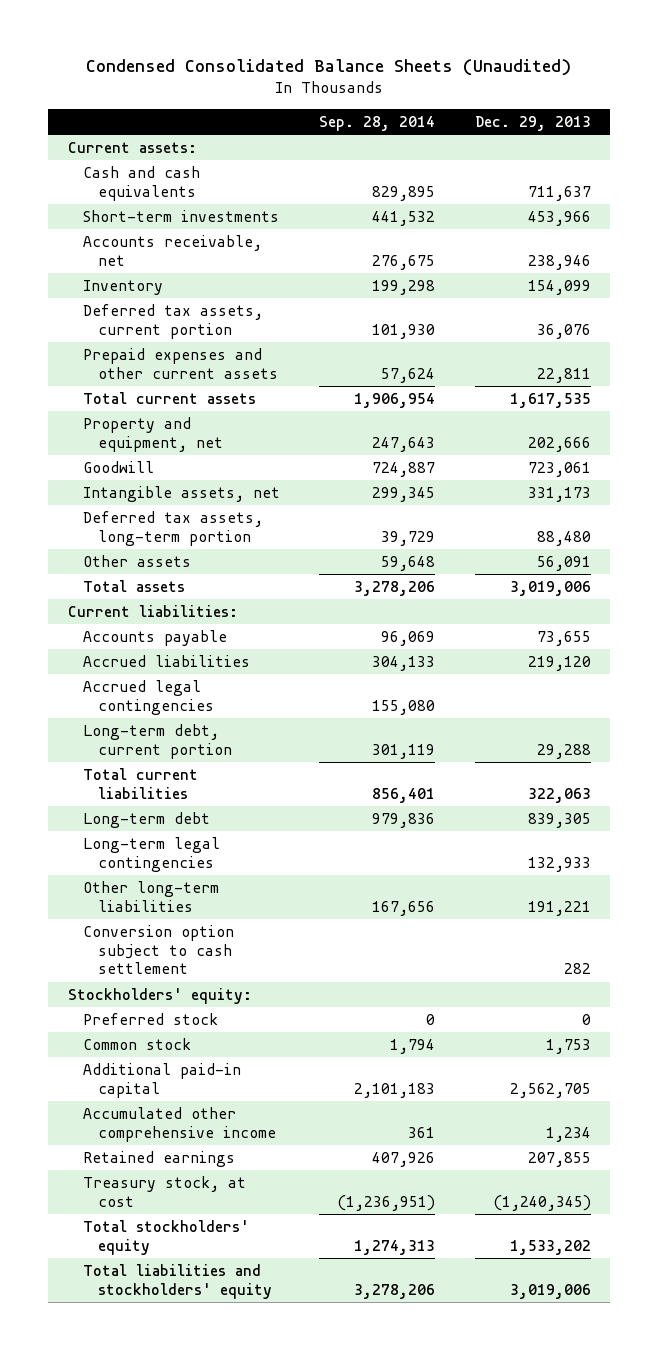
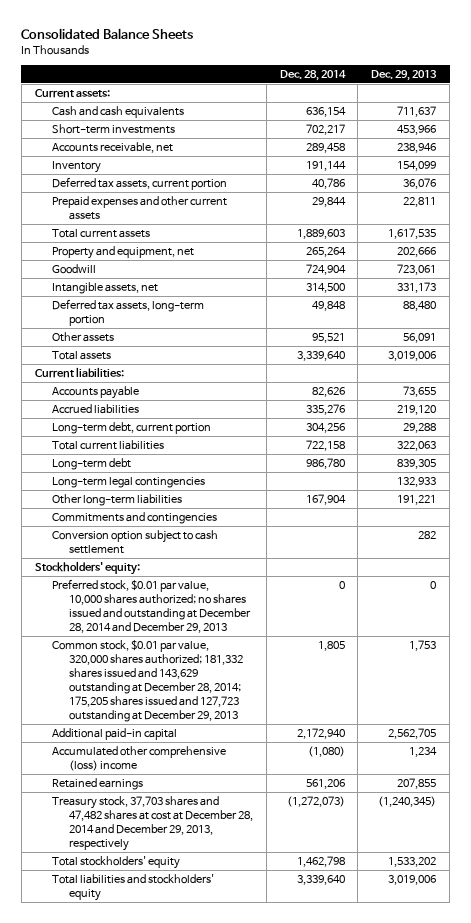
[86,59,572,77] Condensed Consolidated Balance Sheets (Unaudited) -> [21,27,194,39] Consolidated Balance Sheets
[319,115,436,131] Sep. 28, 2014 -> none
none -> [279,69,346,81] Dec. 28, 2014
[82,679,214,715] Accrued legal contingencies -> none
none -> [51,512,217,525] Commitments and contingencies
[82,1012,218,1025] Preferred stock -> [51,579,251,633] Preferred stock, $0.01 par value, 10,000 shares authorized; no shares issued and outstanding at December 28, 2014 and December 29, 2013
[82,1037,191,1050] Common stock -> [51,640,243,722] Common stock, $0.01 par value, 320,000 shares authorized; 181,332 shares issued and 143,629 outstanding at December 28, 2014; 175,205 shares issued and 127,723 outstanding at December 29, 2013
[82,1106,276,1142] Accumulated other comprehensive income -> [51,746,226,772] Accumulated other comprehensive (loss) income
[82,1175,246,1207] Treasury stock, at cost -> [51,796,253,851] Treasury stock, 37,703 shares and 47,482 shares at cost at December 28, 2014 and December 29, 2013, respectively

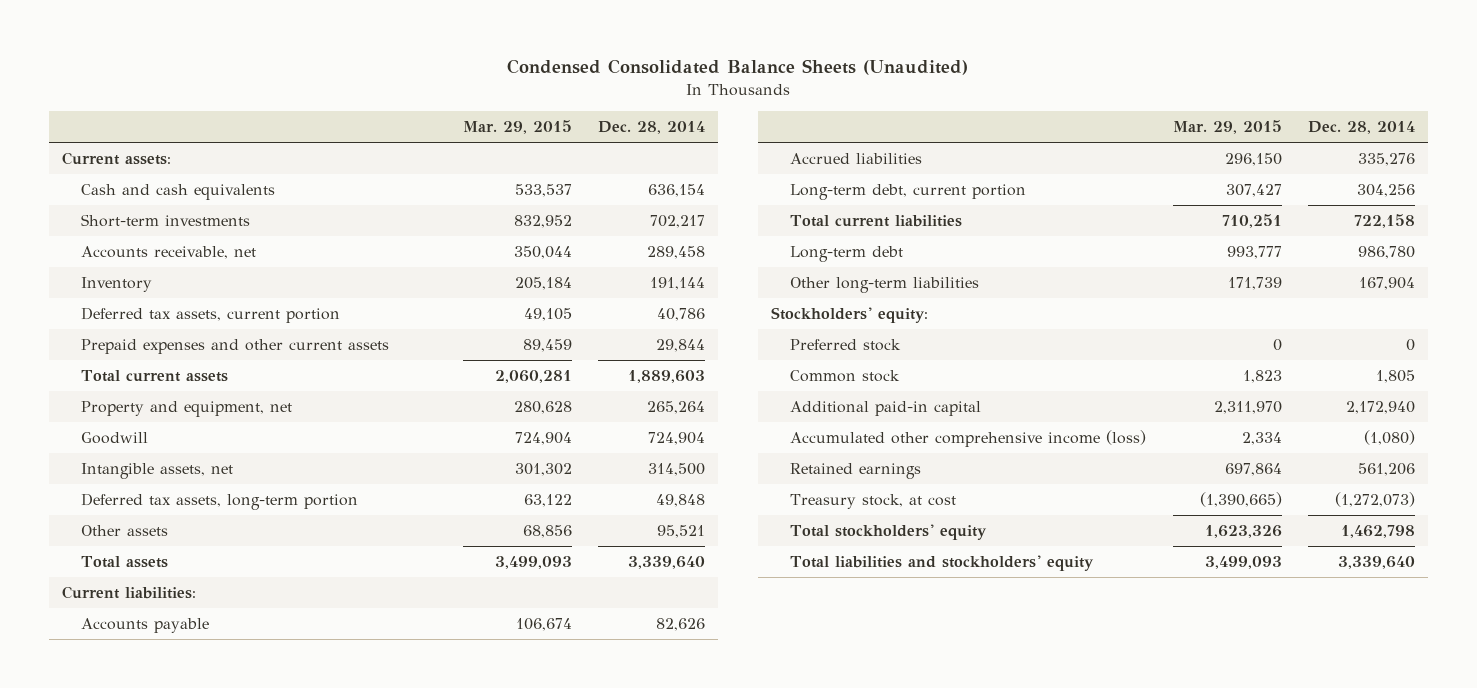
[21,27,194,39] Consolidated Balance Sheets -> [507,59,969,76] Condensed Consolidated Balance Sheets (Unaudited)
[371,69,438,81] Dec. 29, 2013 -> none
none -> [462,120,572,135] Mar. 29, 2015
[51,477,205,489] Long-term legal contingencies -> none
[51,512,217,525] Commitments and contingencies -> none
[51,530,218,555] Conversion option subject to cash settlement -> none
[51,579,251,633] Preferred stock, $0.01 par value, 10,000 shares authorized; no shares issued and outstanding at December 28, 2014 and December 29, 2013 -> [790,339,902,352] Preferred stock
[51,640,243,722] Common stock, $0.01 par value, 320,000 shares authorized; 181,332 shares issued and 143,629 outstanding at December 28, 2014; 175,205 shares issued and 127,723 outstanding at December 29, 2013 -> [790,370,901,383] Common stock
[51,746,226,772] Accumulated other comprehensive (loss) income -> [790,430,1147,448] Accumulated other comprehensive income (loss)
[51,796,253,851] Treasury stock, 37,703 shares and 47,482 shares at cost at December 28, 2014 and December 29, 2013, respectively -> [790,494,957,510] Treasury stock, at cost

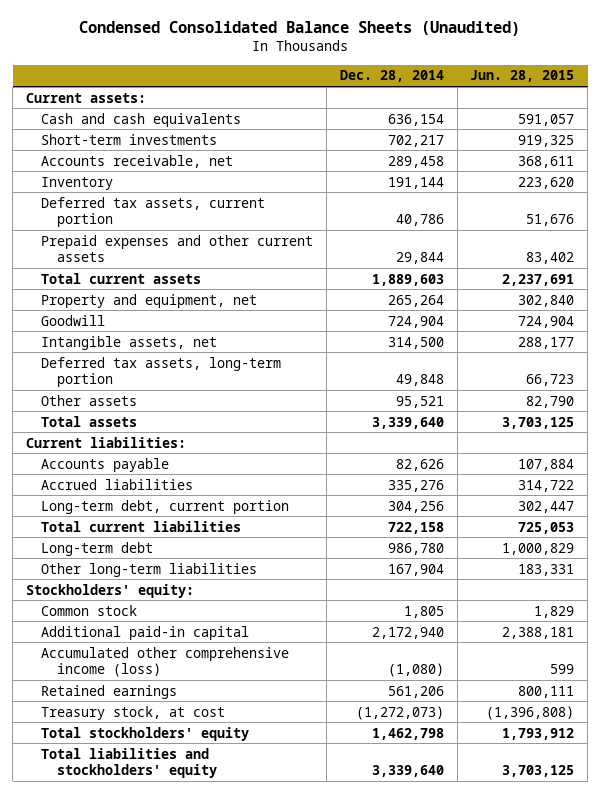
[462,120,572,135] Mar. 29, 2015 -> none
none -> [470,70,575,83] Jun. 28, 2015
[790,339,902,352] Preferred stock -> none

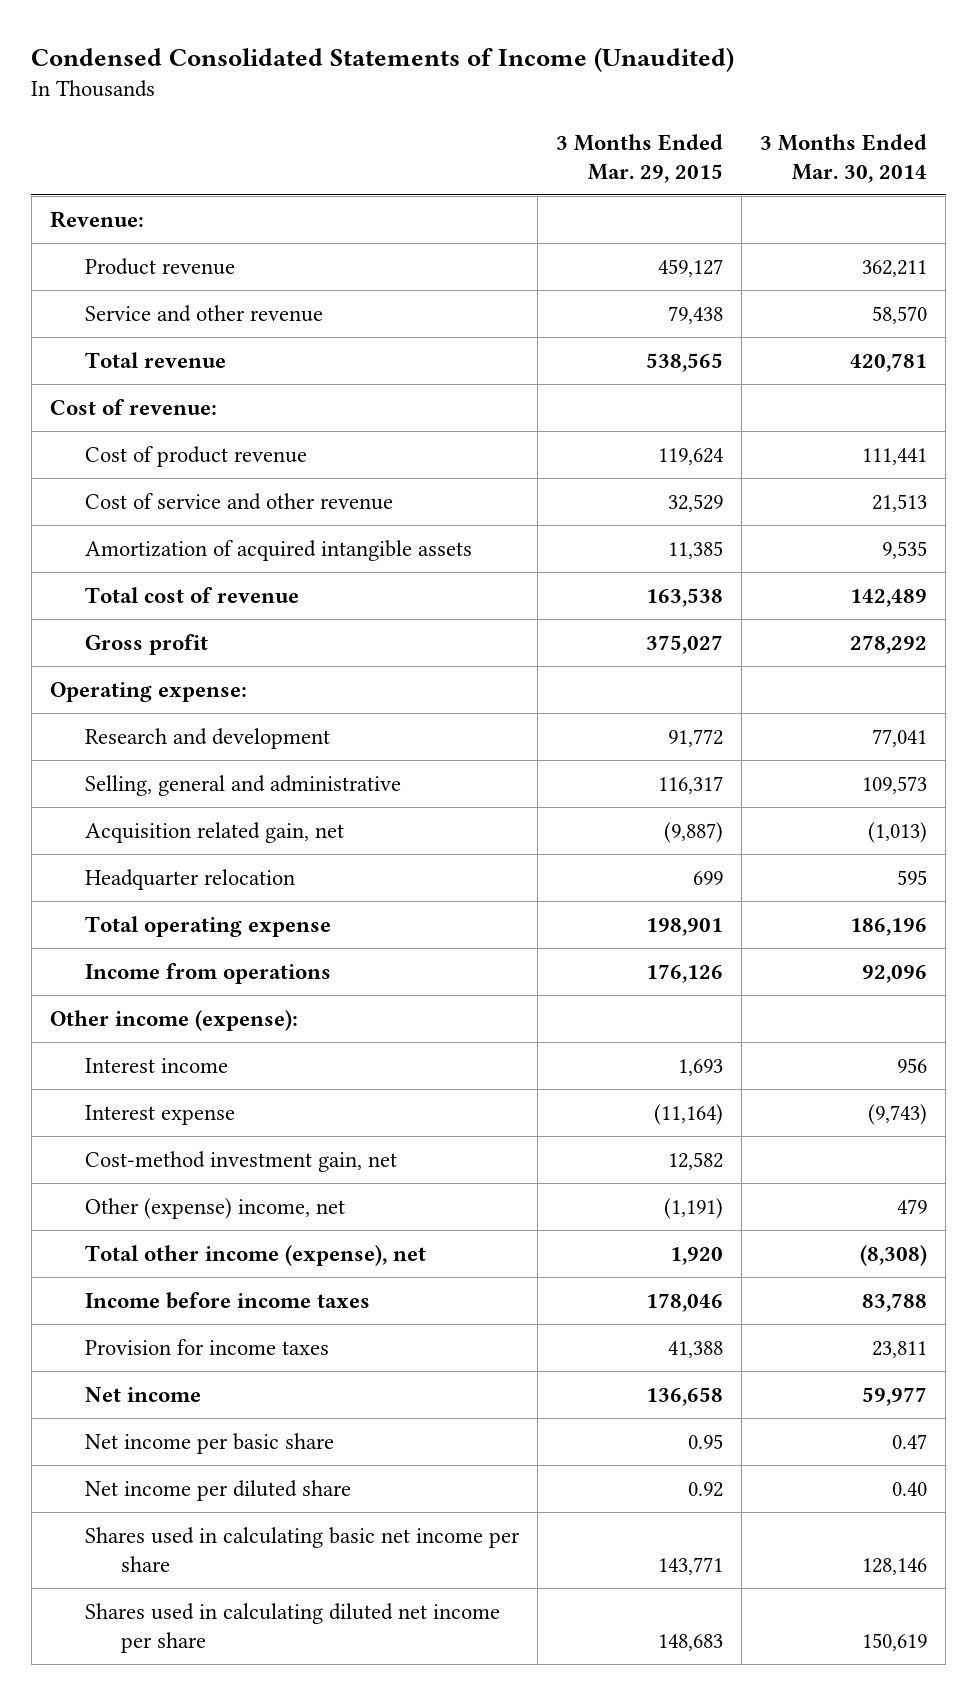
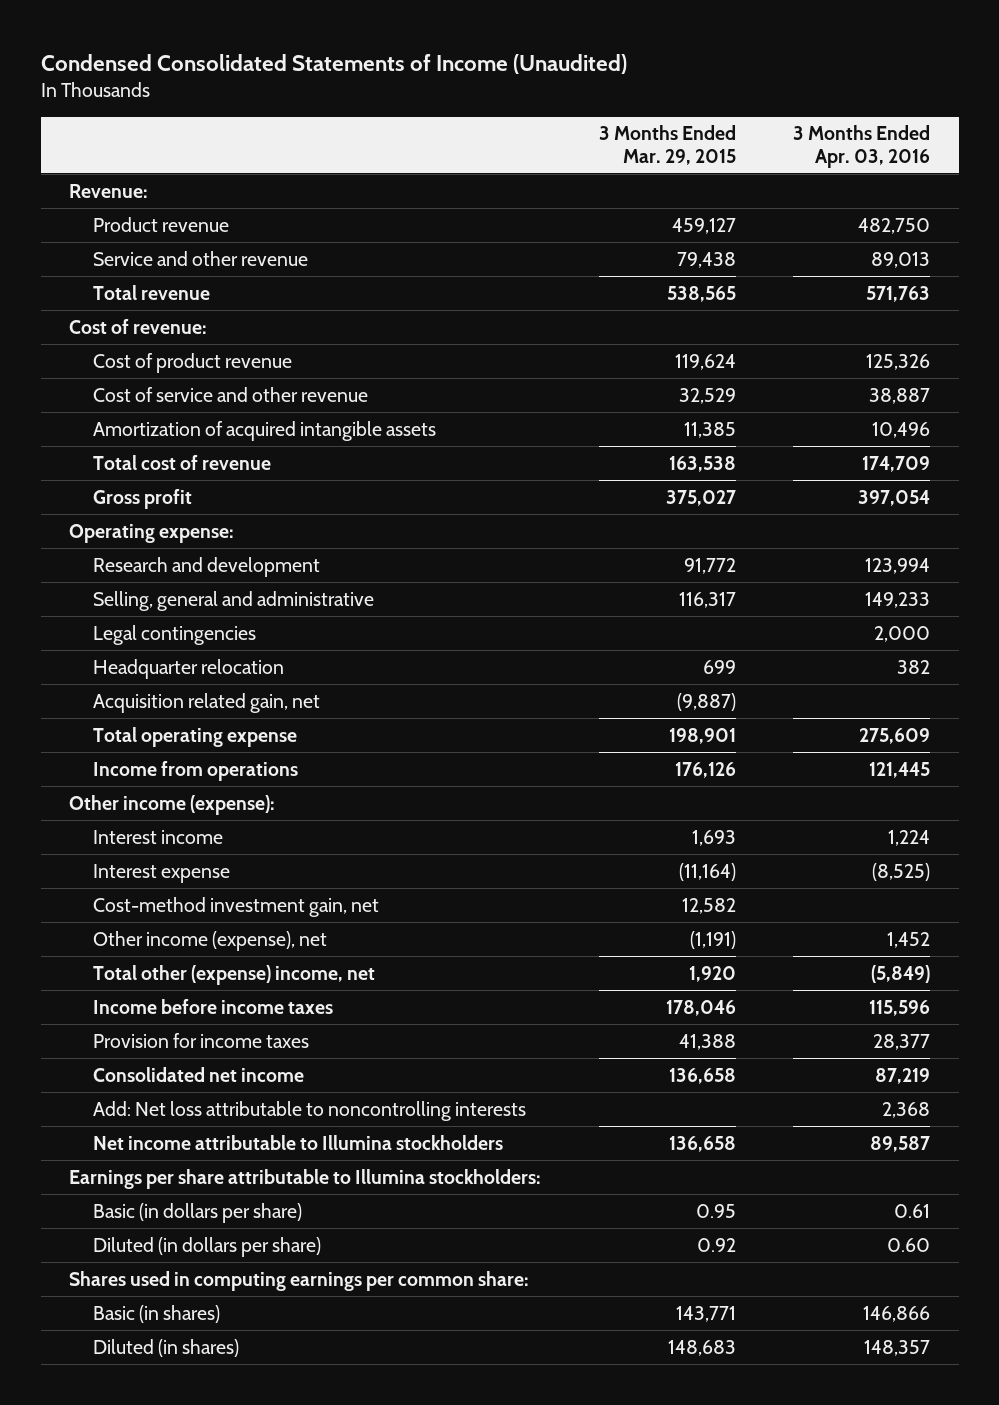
[760,133,928,183] 3 Months Ended Mar. 30, 2014 -> none
none -> [792,125,930,168] 3 Months Ended Apr. 03, 2016
none -> [92,624,256,645] Legal contingencies
[85,821,345,843] Acquisition related gain, net -> [92,692,320,713] Acquisition related gain, net
[85,1197,346,1219] Other (expense) income, net -> [92,930,327,951] Other income (expense), net
[85,1244,427,1266] Total other income (expense), net -> [92,964,375,985] Total other (expense) income, net
none -> [92,1066,304,1082] Consolidated net income
none -> [92,1100,526,1121] Add: Net loss attributable to noncontrolling interests
[85,1386,202,1402] Net income -> [92,1134,503,1150] Net income attributable to Illumina stockholders
none -> [69,1168,542,1189] Earnings per share attributable to Illumina stockholders:
[85,1432,335,1454] Net income per basic share -> [92,1202,302,1223] Basic (in dollars per share)
[85,1479,352,1501] Net income per diluted share -> [92,1236,321,1257] Diluted (in dollars per share)
none -> [69,1270,530,1291] Shares used in computing earnings per common share:
[85,1526,521,1572] Shares used in calculating basic net income per share -> [92,1304,220,1323] Basic (in shares)
[85,1602,501,1653] Shares used in calculating diluted net income per share -> [92,1338,239,1357] Diluted (in shares)

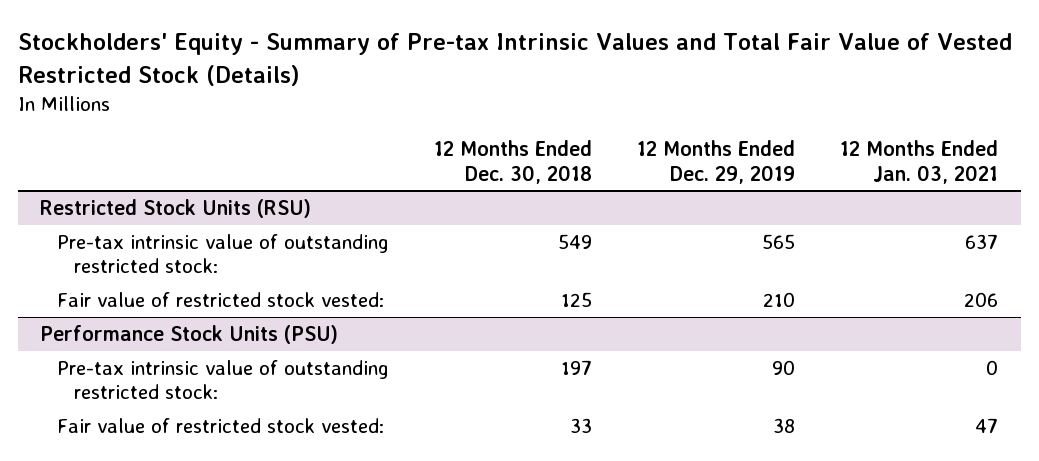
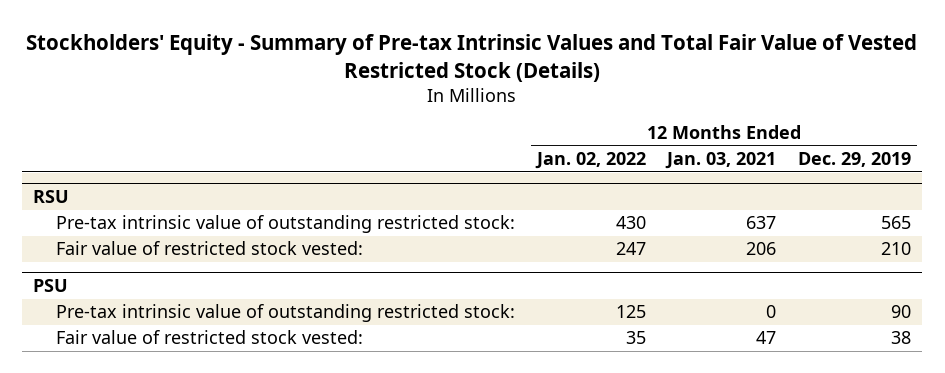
[434,140,593,184] 12 Months Ended Dec. 30, 2018 -> none
none -> [534,151,646,169] Jan. 02, 2022
[40,199,312,219] Restricted Stock Units (RSU) -> [33,190,70,204] RSU
[40,325,339,345] Performance Stock Units (PSU) -> [33,279,69,293] PSU

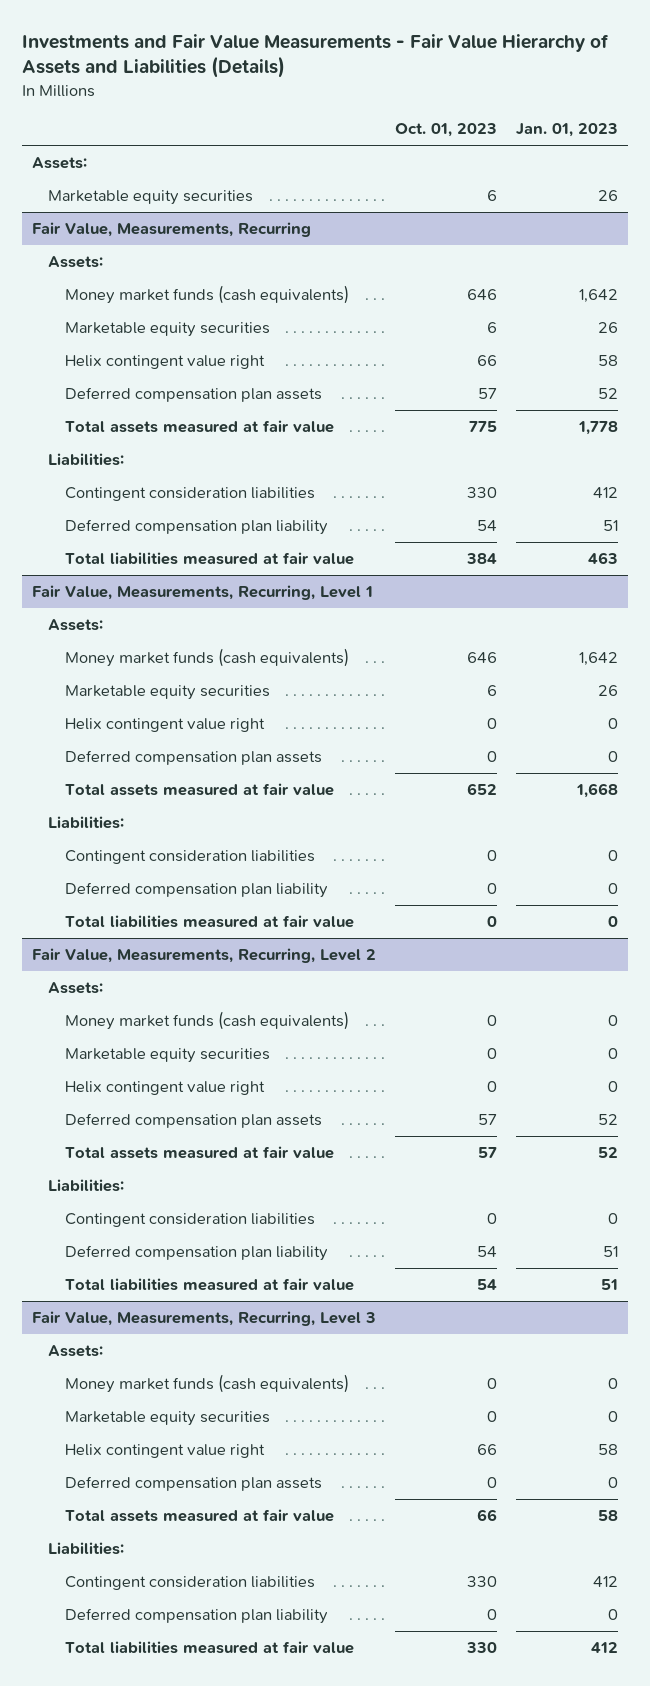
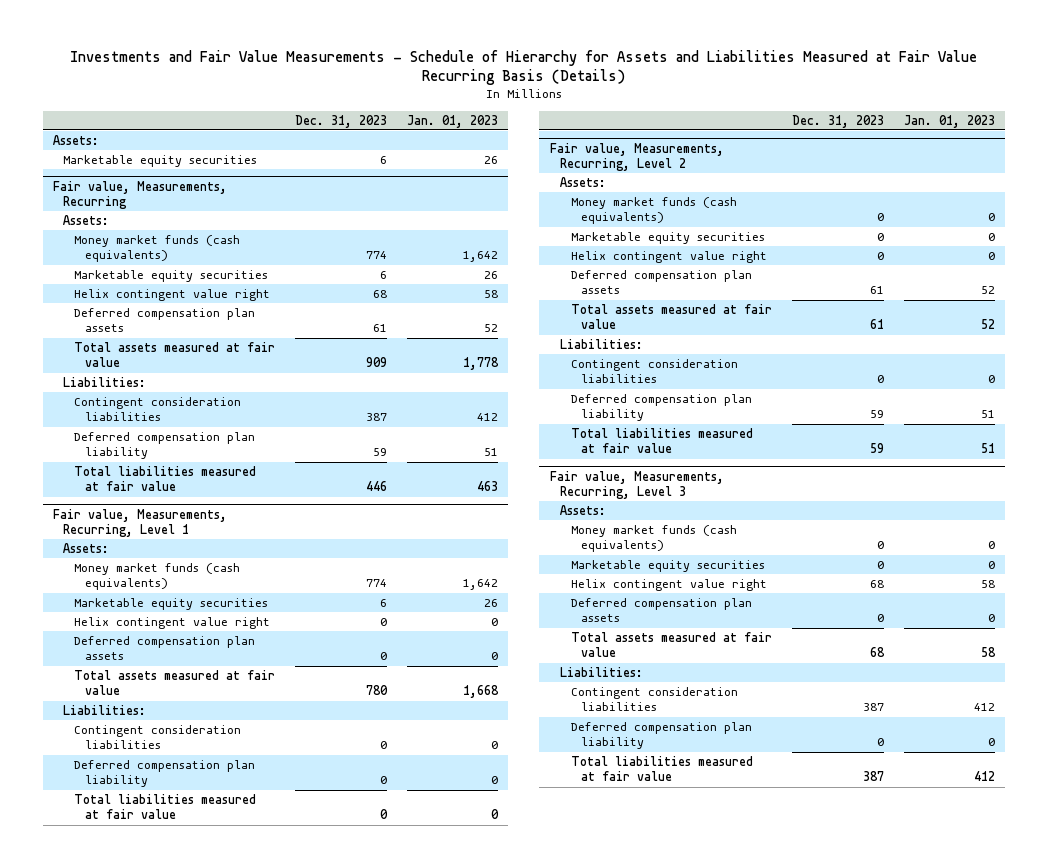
[22,33,610,79] Investments and Fair Value Measurements - Fair Value Hierarchy of Assets and Liabilities (Details) -> [69,50,977,86] Investments and Fair Value Measurements - Schedule of Hierarchy for Assets and Liabilities Measured at Fair Value Recurring Basis (Details)
[394,123,497,138] Oct. 01, 2023 -> none
none -> [295,114,388,128] Dec. 31, 2023
[31,222,311,238] Fair Value, Measurements, Recurring -> [52,180,227,210] Fair value, Measurements, Recurring
[31,585,373,601] Fair Value, Measurements, Recurring, Level 1 -> [52,508,227,538] Fair value, Measurements, Recurring, Level 1
[31,948,376,964] Fair Value, Measurements, Recurring, Level 2 -> [549,142,724,172] Fair value, Measurements, Recurring, Level 2
[31,1311,376,1327] Fair Value, Measurements, Recurring, Level 3 -> [549,470,724,500] Fair value, Measurements, Recurring, Level 3

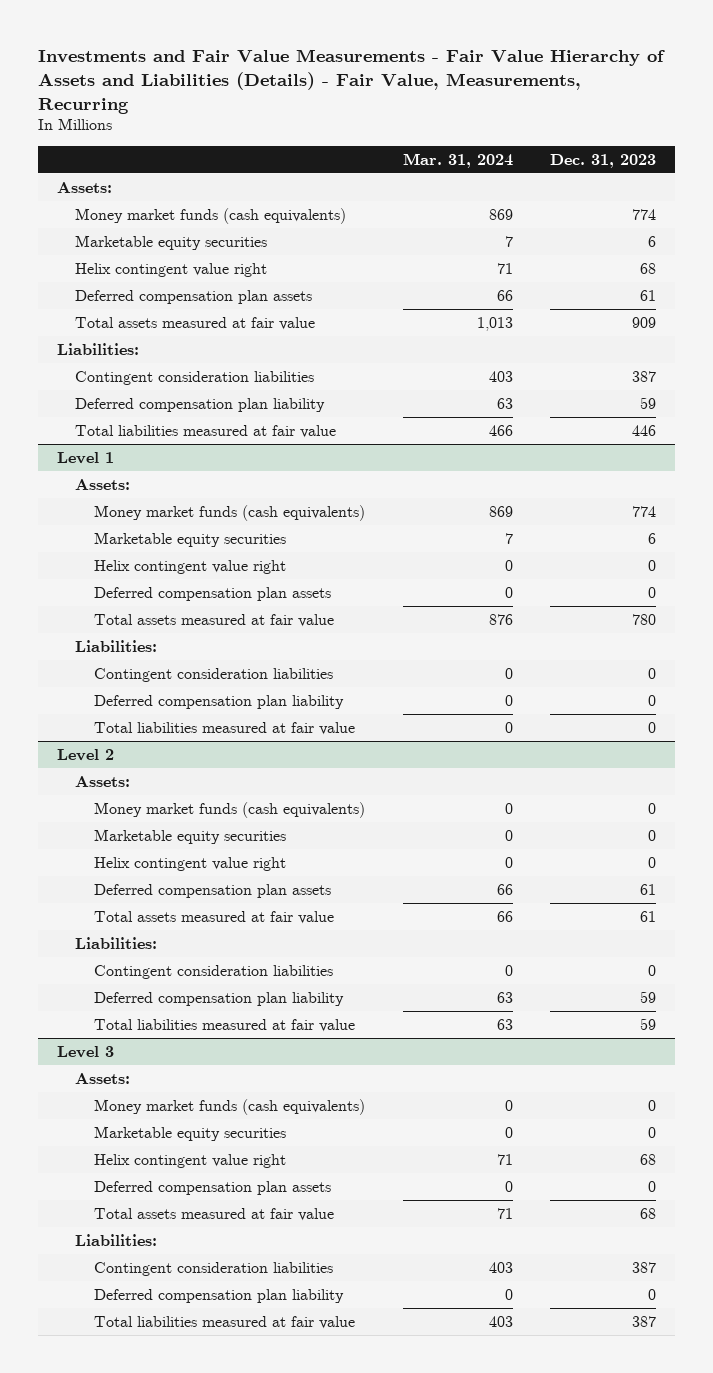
[69,50,977,86] Investments and Fair Value Measurements - Schedule of Hierarchy for Assets and Liabilities Measured at Fair Value Recurring Basis (Details) -> [37,48,665,114] Investments and Fair Value Measurements - Fair Value Hierarchy of Assets and Liabilities (Details) - Fair Value, Measurements, Recurring
[407,114,499,128] Jan. 01, 2023 -> none
none -> [402,152,513,168] Mar. 31, 2024
[63,154,258,167] Marketable equity securities -> none
[52,180,227,210] Fair value, Measurements, Recurring -> none
[63,214,110,225] Assets: -> none
[52,508,227,538] Fair value, Measurements, Recurring, Level 1 -> none
none -> [56,451,114,464] Level 1
[549,142,724,172] Fair value, Measurements, Recurring, Level 2 -> none
none -> [56,748,114,761] Level 2
[549,470,724,500] Fair value, Measurements, Recurring, Level 3 -> none
none -> [56,1045,114,1058] Level 3

